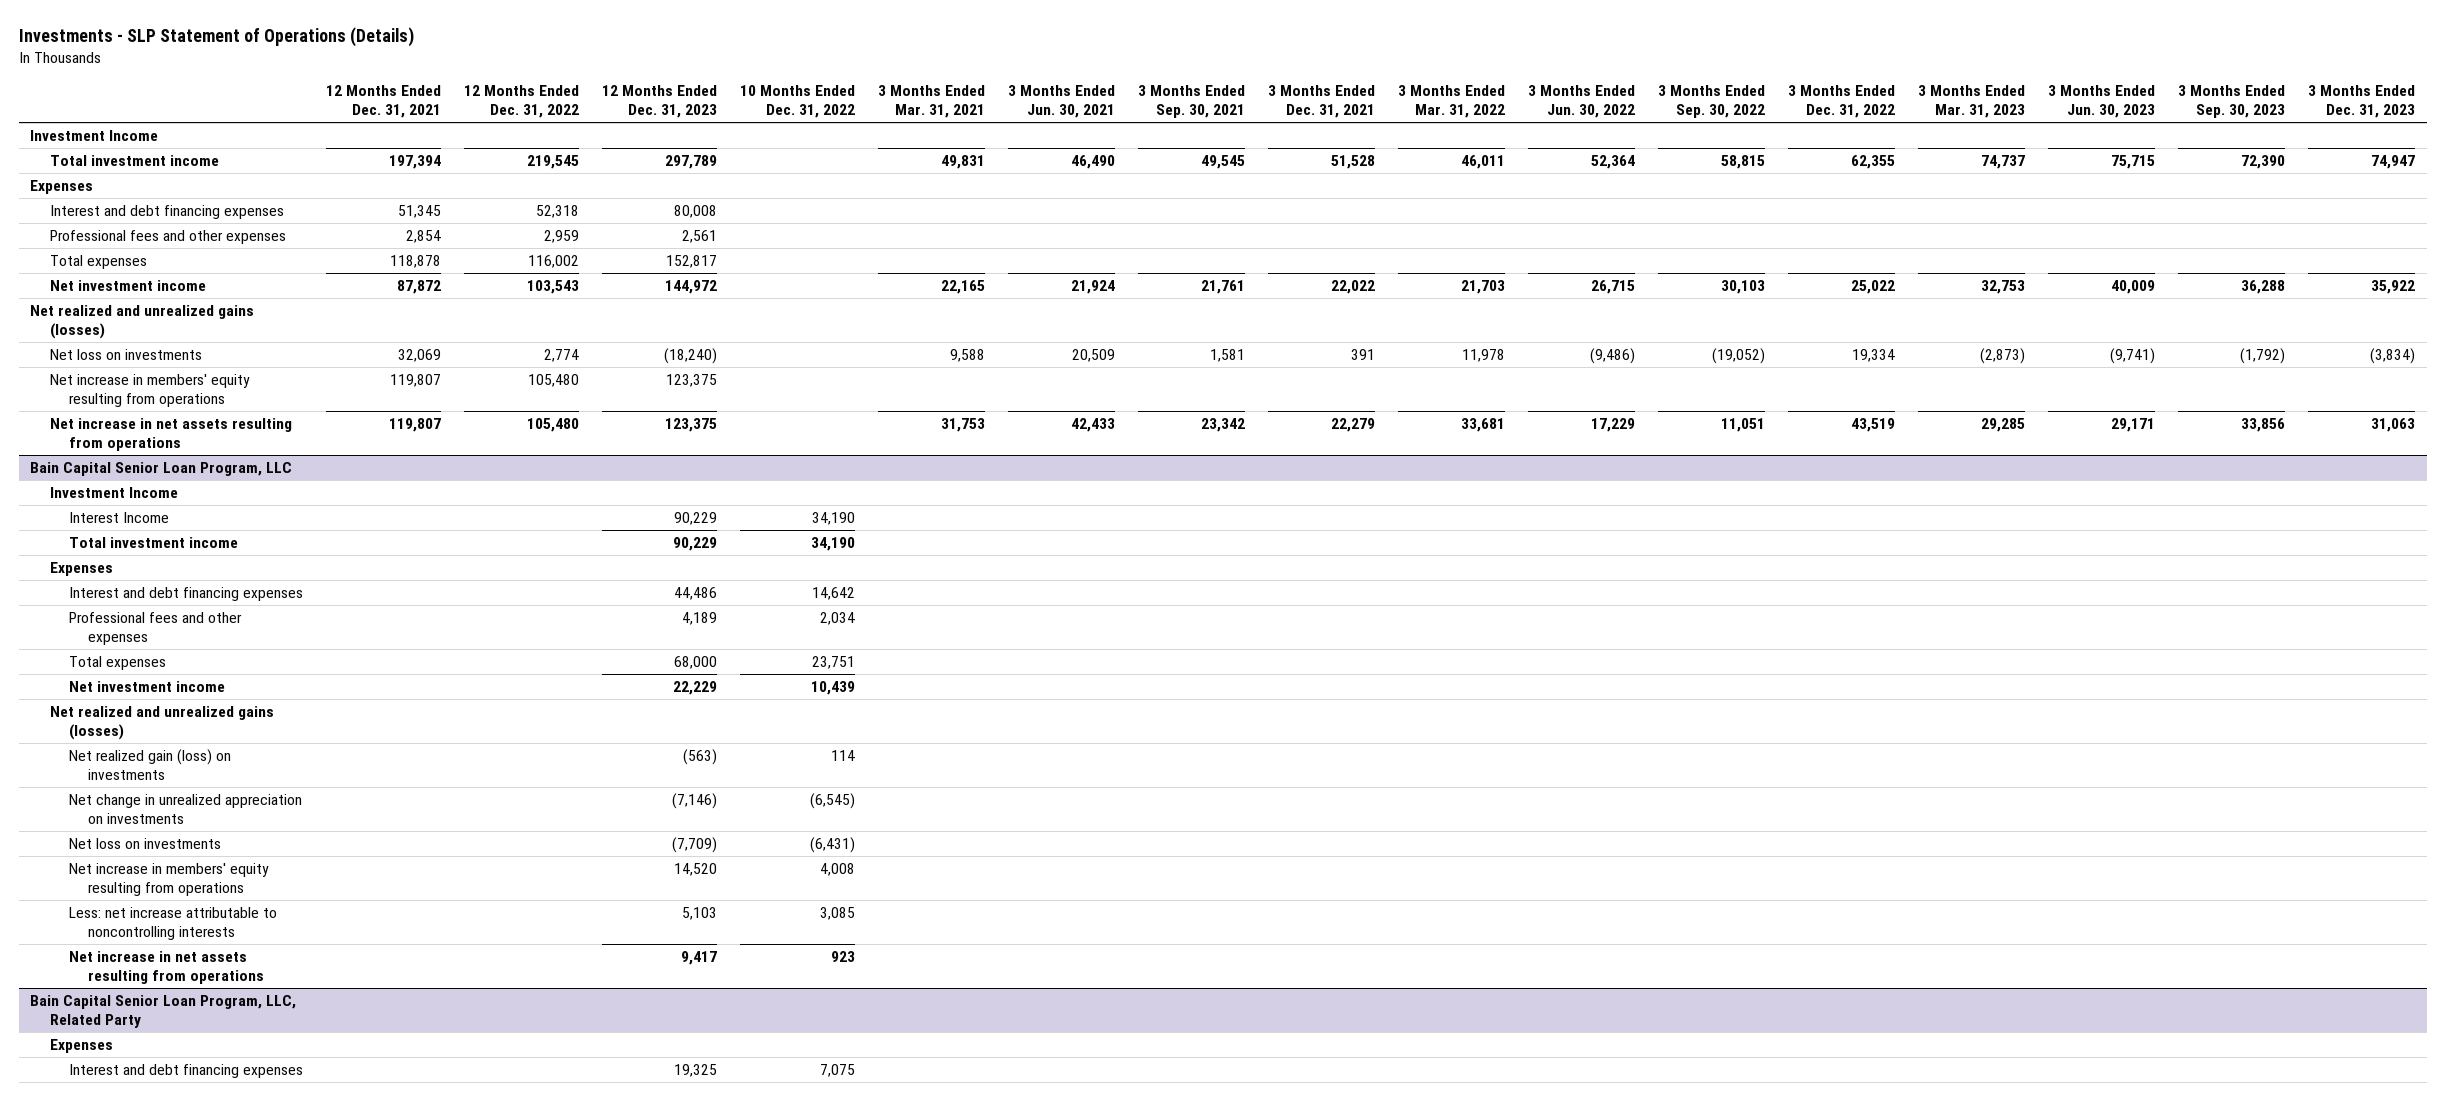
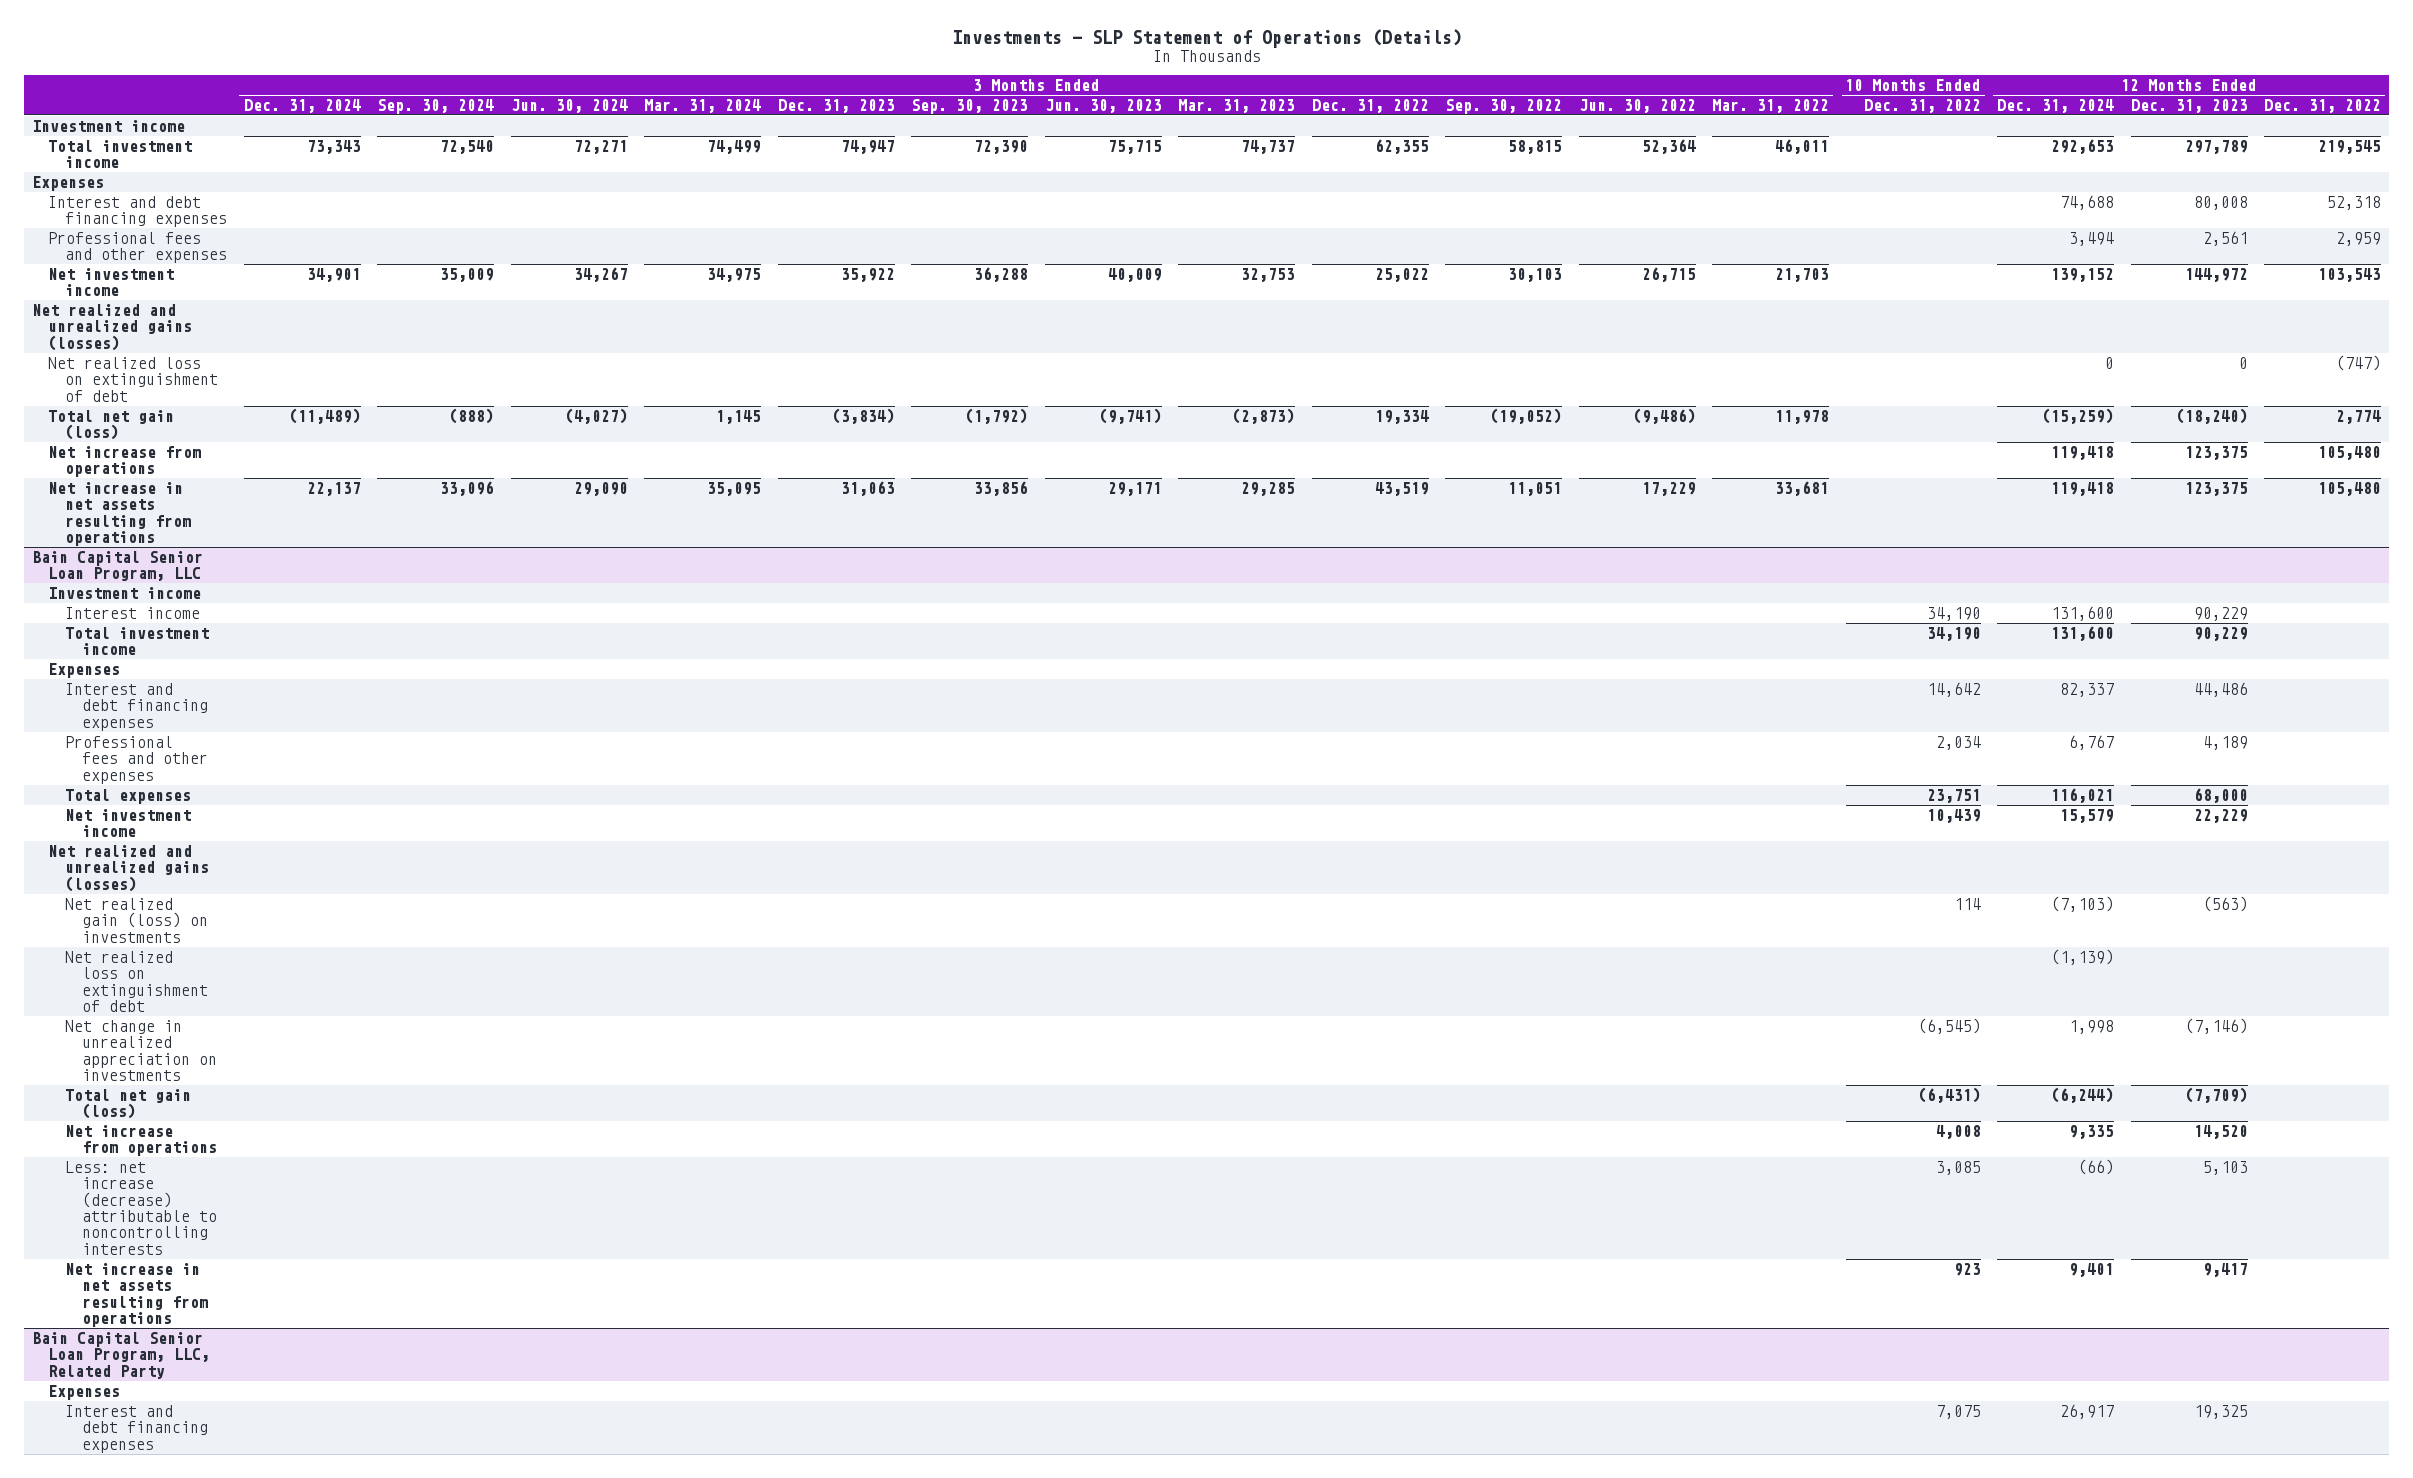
[325,85,441,119] 12 Months Ended Dec. 31, 2021 -> none
[877,85,985,119] 3 Months Ended Mar. 31, 2021 -> none
[1008,85,1116,119] 3 Months Ended Jun. 30, 2021 -> none
[1138,85,1246,119] 3 Months Ended Sep. 30, 2021 -> none
[1268,85,1376,119] 3 Months Ended Dec. 31, 2021 -> none
none -> [243,99,361,114] Dec. 31, 2024
none -> [377,99,495,115] Sep. 30, 2024
none -> [510,99,628,114] Jun. 30, 2024
none -> [644,99,762,114] Mar. 31, 2024
none -> [1997,99,2115,114] Dec. 31, 2024
[30,129,159,141] Investment Income -> [31,119,185,132] Investment income
[49,254,147,269] Total expenses -> none
none -> [48,356,219,402] Net realized loss on extinguishment of debt
[49,348,202,360] Net loss on investments -> [48,409,175,441] Total net gain (loss)
[49,373,250,408] Net increase in members' equity resulting from operations -> [48,445,202,478] Net increase from operations
[49,486,178,498] Investment Income -> [48,586,202,599] Investment income
[68,511,169,523] Interest Income -> [65,606,201,619] Interest income
none -> [65,950,208,1013] Net realized loss on extinguishment of debt
[68,837,221,849] Net loss on investments -> [65,1088,192,1120] Total net gain (loss)
[68,862,269,897] Net increase in members' equity resulting from operations -> [65,1124,217,1157] Net increase from operations
[68,906,277,941] Less: net increase attributable to noncontrolling interests -> [65,1160,217,1255] Less: net increase (decrease) attributable to noncontrolling interests

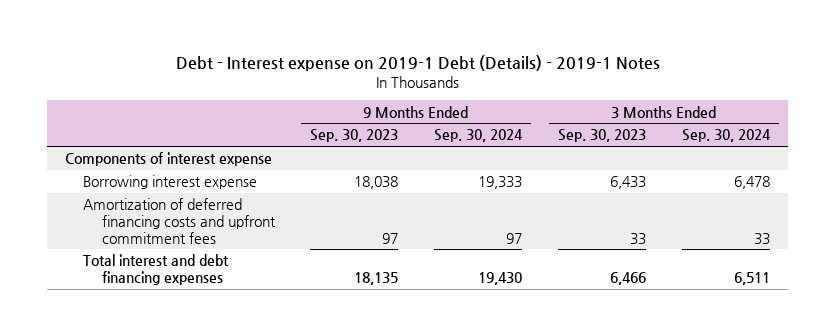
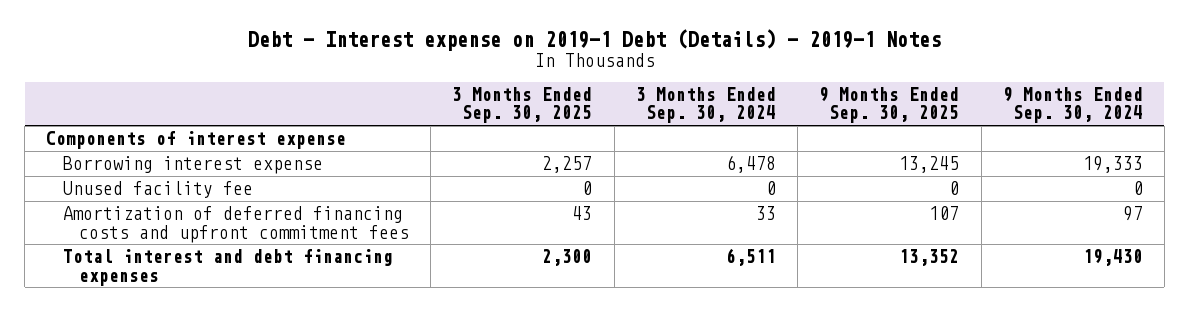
[310,129,399,143] Sep. 30, 2023 -> none
[558,129,647,143] Sep. 30, 2023 -> none
none -> [452,86,593,124] 3 Months Ended Sep. 30, 2025
none -> [819,86,960,124] 9 Months Ended Sep. 30, 2025
none -> [62,181,253,199] Unused facility fee

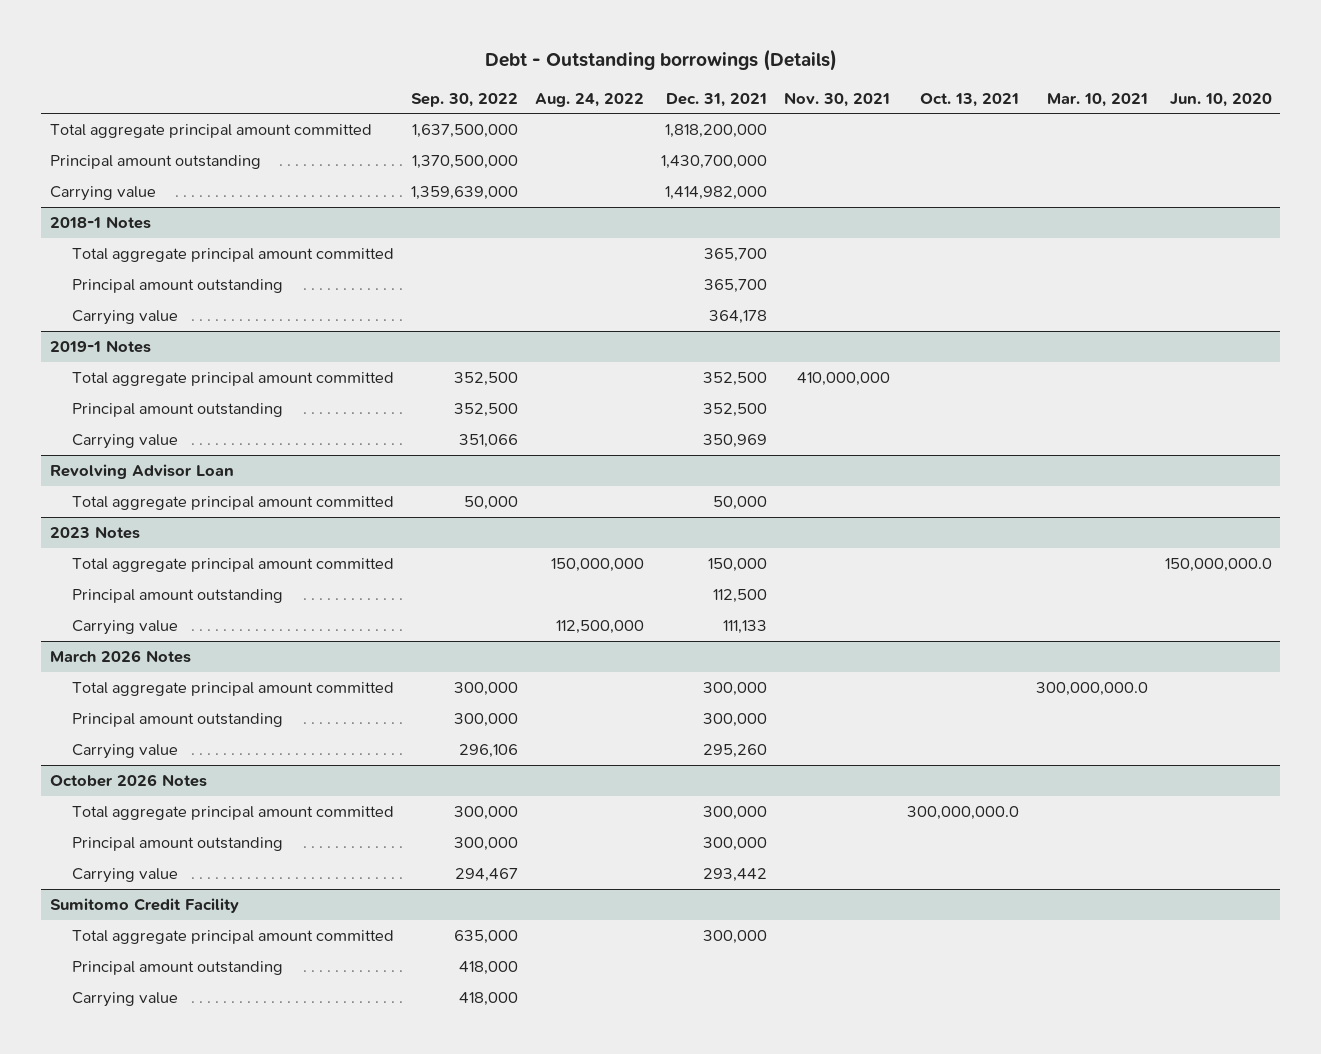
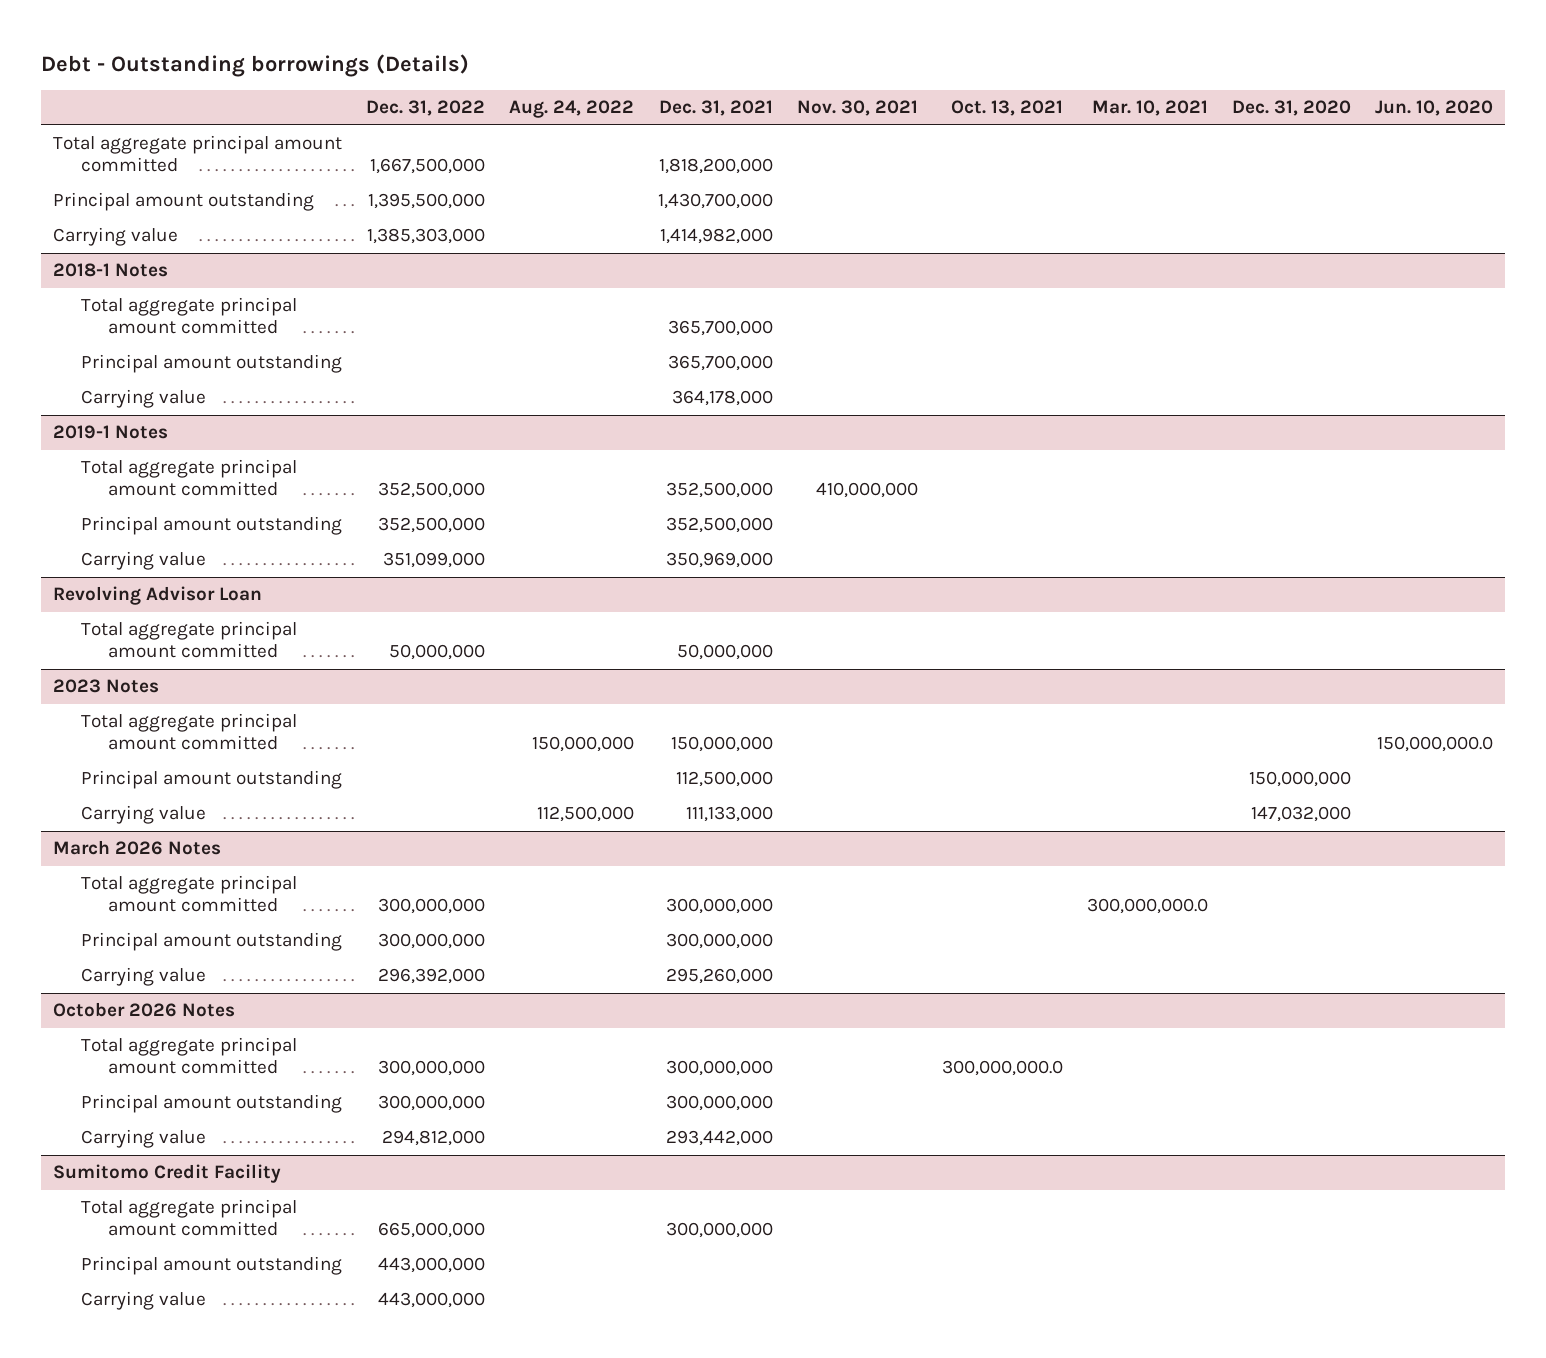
[411,92,519,107] Sep. 30, 2022 -> none
none -> [366,100,486,117] Dec. 31, 2022
none -> [1231,100,1351,117] Dec. 31, 2020
[703,247,767,262] 365,700 -> [667,320,773,337] 365,700,000
[703,278,767,293] 365,700 -> [667,355,773,372] 365,700,000
[708,309,767,324] 364,178 -> [671,390,773,407] 364,178,000
[702,371,767,386] 352,500 -> [665,482,773,499] 352,500,000
[702,402,767,417] 352,500 -> [665,517,773,534] 352,500,000
[702,433,767,448] 350,969 -> [665,552,773,569] 350,969,000
[712,495,767,510] 50,000 -> [676,644,773,661] 50,000,000
[707,557,767,572] 150,000 -> [670,736,773,753] 150,000,000
[712,588,767,603] 112,500 -> [675,771,773,788] 112,500,000
[722,619,767,634] 111,133 -> [685,806,773,823] 111,133,000
[702,681,767,696] 300,000 -> [665,898,773,915] 300,000,000
[702,712,767,727] 300,000 -> [665,933,773,950] 300,000,000
[702,743,767,758] 295,260 -> [665,968,773,985] 295,260,000
[702,805,767,820] 300,000 -> [665,1060,773,1077] 300,000,000
[702,836,767,851] 300,000 -> [665,1095,773,1112] 300,000,000
[702,867,767,882] 293,442 -> [665,1130,773,1147] 293,442,000
[702,929,767,944] 300,000 -> [665,1222,773,1239] 300,000,000

